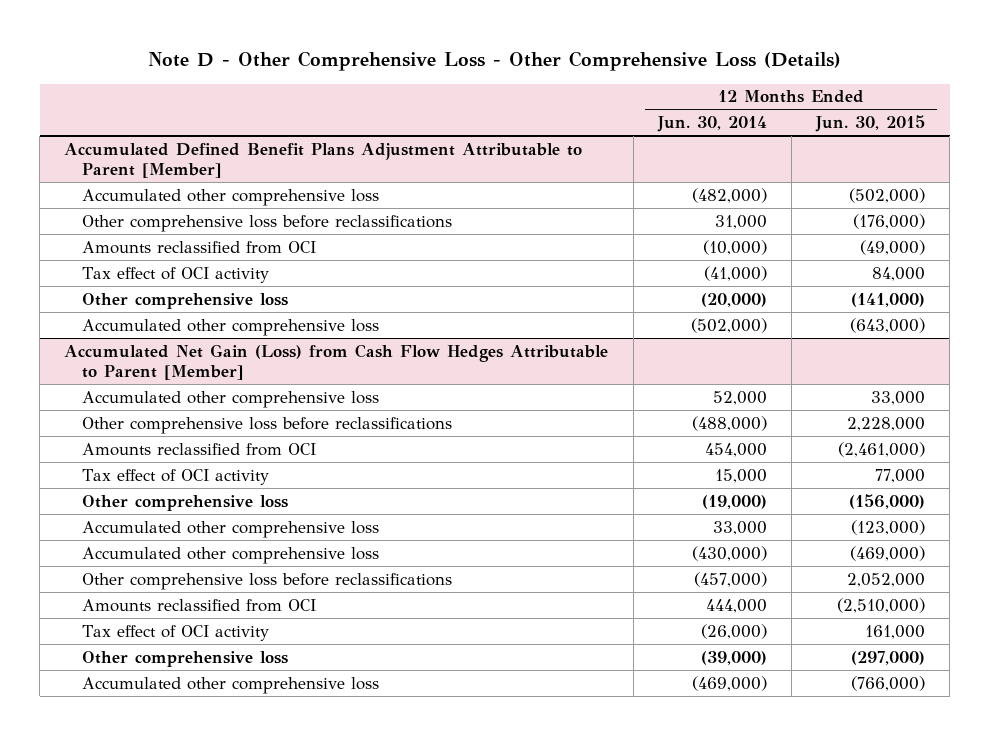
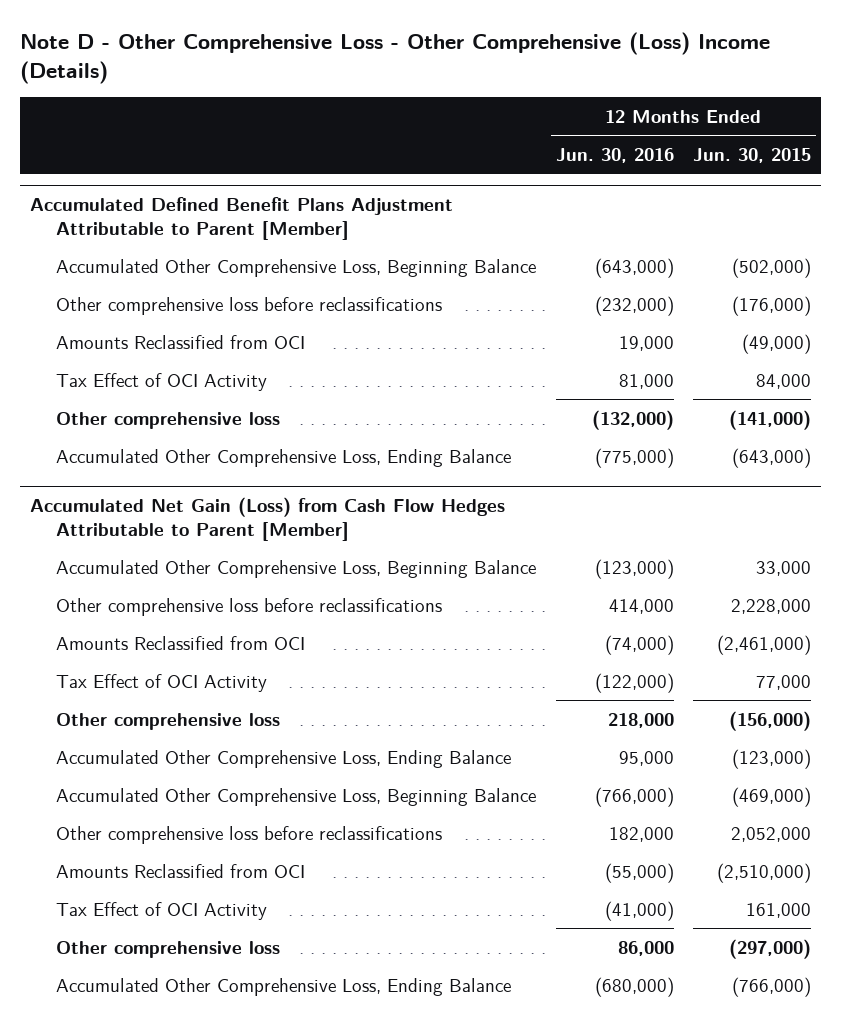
[147,51,841,72] Note D - Other Comprehensive Loss - Other Comprehensive Loss (Details) -> [20,32,771,85] Note D - Other Comprehensive Loss - Other Comprehensive (Loss) Income (Details)
[656,116,767,133] Jun. 30, 2014 -> none
none -> [555,147,674,163] Jun. 30, 2016
[82,188,380,206] Accumulated other comprehensive loss -> [56,258,537,277] Accumulated Other Comprehensive Loss, Beginning Balance
[82,240,317,254] Amounts reclassified from OCI -> [56,334,306,349] Amounts Reclassified from OCI
[82,266,270,283] Tax effect of OCI activity -> [56,372,268,391] Tax Effect of OCI Activity
[82,318,380,336] Accumulated other comprehensive loss -> [56,448,512,467] Accumulated Other Comprehensive Loss, Ending Balance
[82,390,380,408] Accumulated other comprehensive loss -> [56,559,537,578] Accumulated Other Comprehensive Loss, Beginning Balance
[82,442,317,456] Amounts reclassified from OCI -> [56,635,306,650] Amounts Reclassified from OCI
[82,468,270,485] Tax effect of OCI activity -> [56,673,268,692] Tax Effect of OCI Activity
[82,520,380,538] Accumulated other comprehensive loss -> [56,749,512,768] Accumulated Other Comprehensive Loss, Ending Balance
[82,546,380,564] Accumulated other comprehensive loss -> [56,787,537,806] Accumulated Other Comprehensive Loss, Beginning Balance
[82,598,317,612] Amounts reclassified from OCI -> [56,863,306,878] Amounts Reclassified from OCI
[82,624,270,641] Tax effect of OCI activity -> [56,901,268,920] Tax Effect of OCI Activity
[82,676,380,694] Accumulated other comprehensive loss -> [56,977,512,996] Accumulated Other Comprehensive Loss, Ending Balance

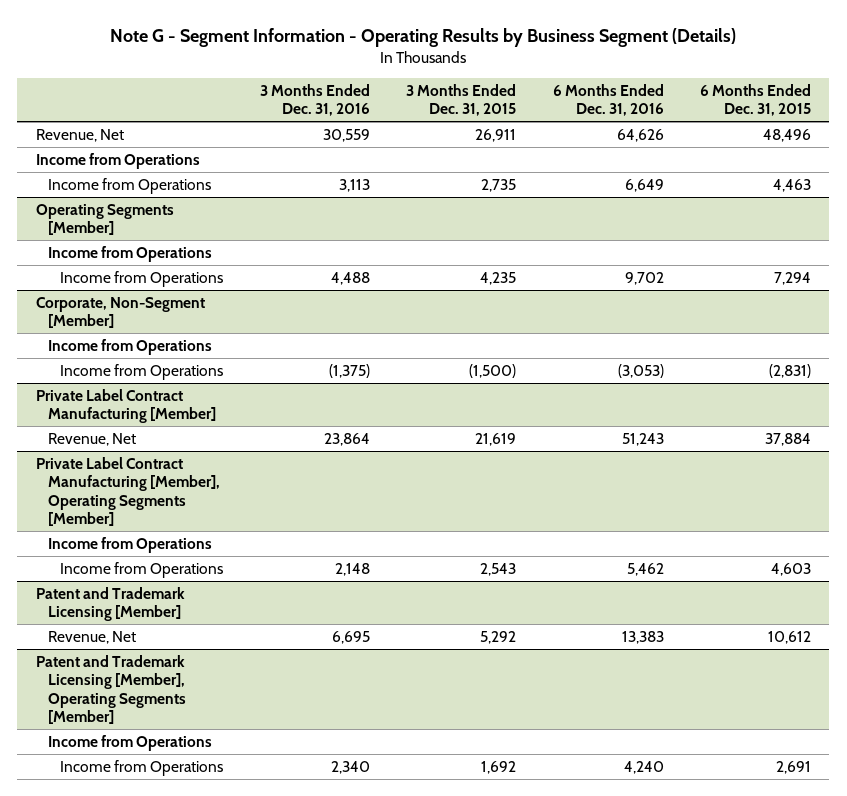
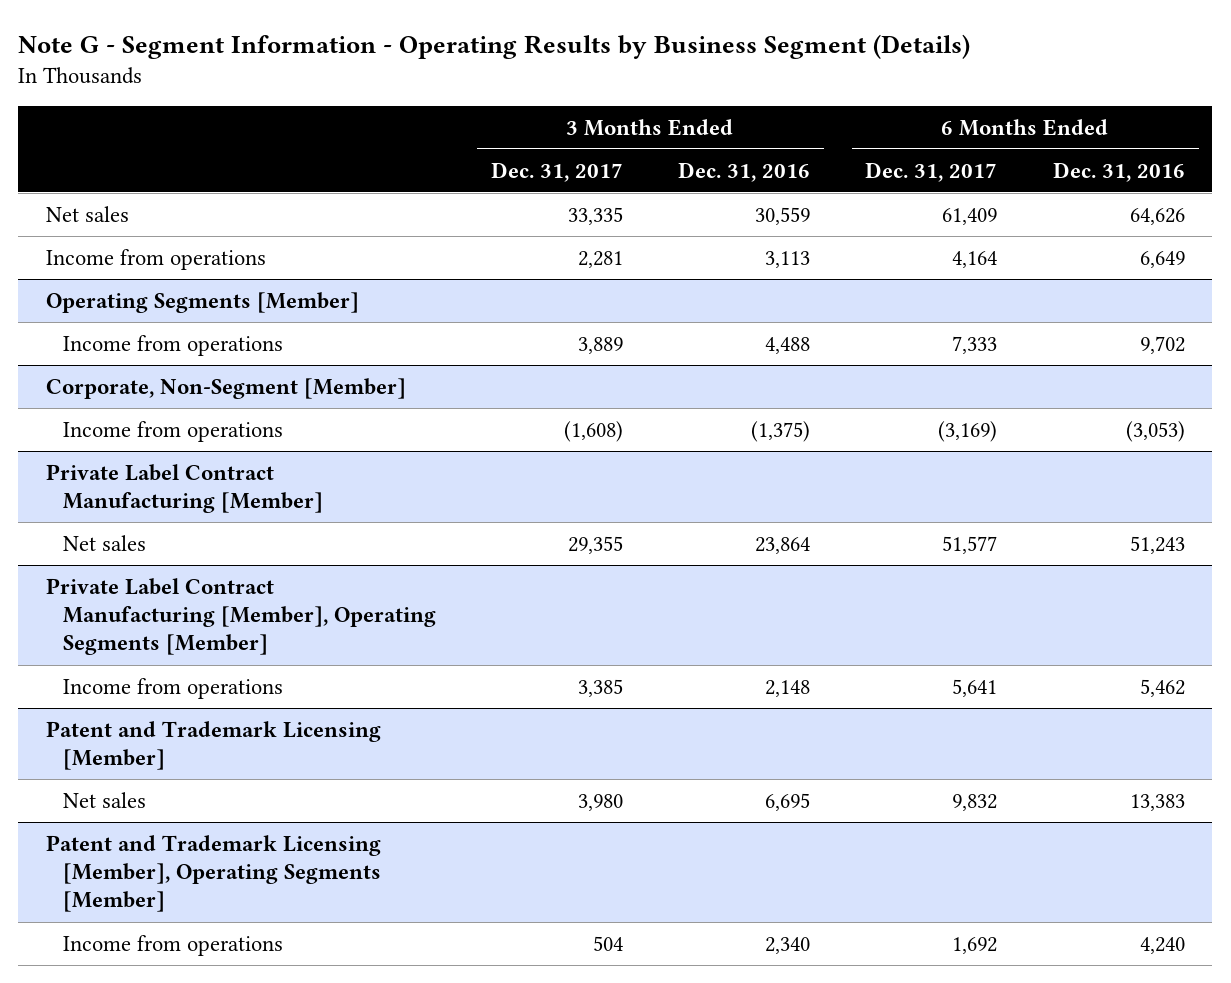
[406,83,517,117] 3 Months Ended Dec. 31, 2015 -> none
[700,83,812,117] 6 Months Ended Dec. 31, 2015 -> none
none -> [490,161,623,182] Dec. 31, 2017
none -> [865,161,998,182] Dec. 31, 2017
[35,152,200,169] Income from Operations -> none
[35,128,124,142] Revenue, Net -> [46,205,130,222] Net sales
[48,177,212,194] Income from Operations -> [46,248,267,270] Income from operations
[48,245,213,262] Income from Operations -> none
[60,270,224,287] Income from Operations -> [62,334,283,356] Income from operations
[48,338,213,355] Income from Operations -> none
[60,363,224,380] Income from Operations -> [62,420,283,442] Income from operations
[48,432,137,446] Revenue, Net -> [62,534,146,551] Net sales
[48,536,213,553] Income from Operations -> none
[60,561,224,578] Income from Operations -> [62,677,283,699] Income from operations
[48,630,137,644] Revenue, Net -> [62,791,146,808] Net sales
[48,734,213,751] Income from Operations -> none
[60,759,224,776] Income from Operations -> [62,934,283,956] Income from operations

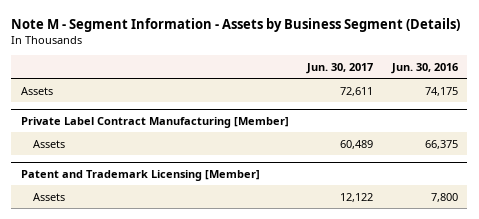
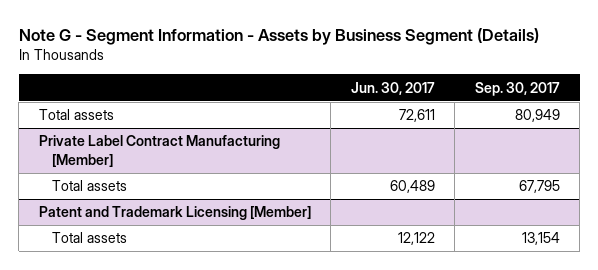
[11,17,461,32] Note M - Segment Information - Assets by Business Segment (Details) -> [18,27,539,45] Note G - Segment Information - Assets by Business Segment (Details)
[391,62,459,74] Jun. 30, 2016 -> none
none -> [474,81,560,96] Sep. 30, 2017
[20,86,53,95] Assets -> [38,109,114,121] Total assets
[33,139,66,148] Assets -> [52,180,128,192] Total assets
[33,192,66,201] Assets -> [52,232,128,244] Total assets

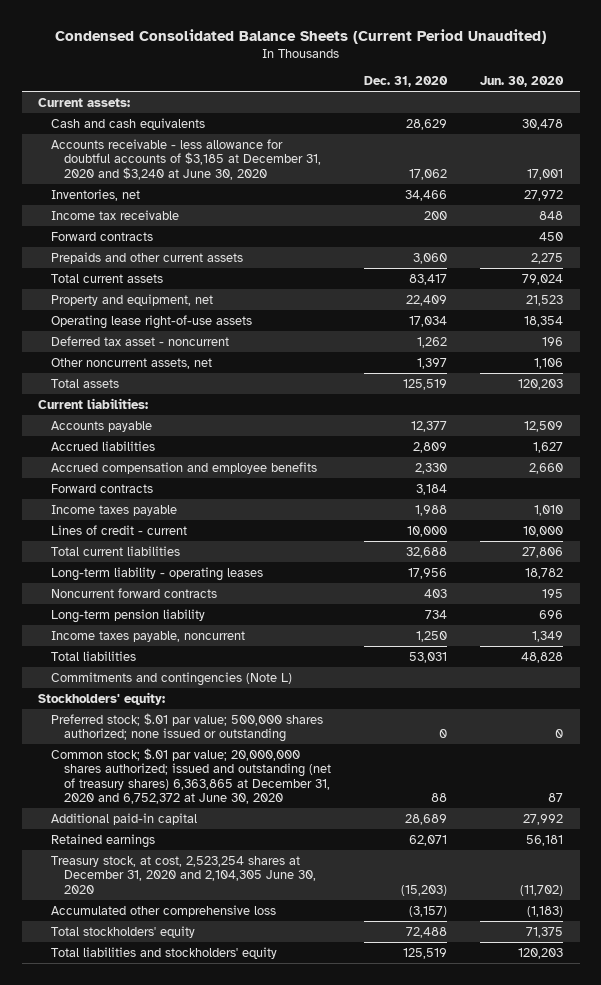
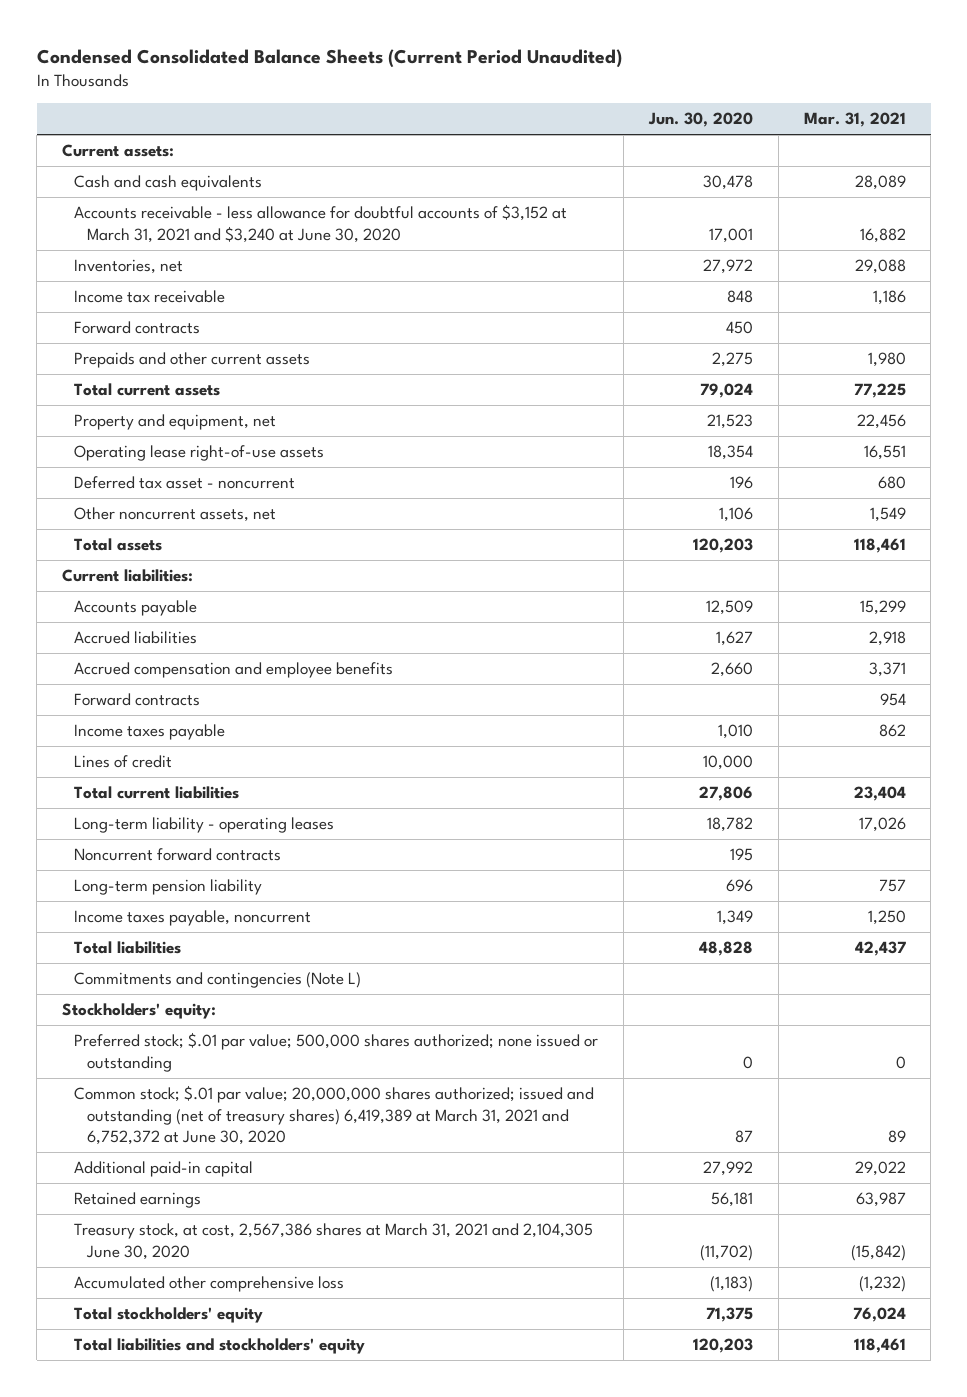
[364,76,449,88] Dec. 31, 2020 -> none
none -> [803,111,906,127] Mar. 31, 2021
[51,138,322,180] Accounts receivable - less allowance for doubtful accounts of $3,185 at December 31, 2020 and $3,240 at June 30, 2020 -> [74,204,568,243] Accounts receivable - less allowance for doubtful accounts of $3,152 at March 31, 2021 and $3,240 at June 30, 2020
[51,524,188,535] Lines of credit - current -> [74,755,173,769] Lines of credit
[51,747,332,805] Common stock; $.01 par value; 20,000,000 shares authorized; issued and outstanding (net of treasury shares) 6,363,865 at December 31, 2020 and 6,752,372 at June 30, 2020 -> [74,1085,595,1145] Common stock; $.01 par value; 20,000,000 shares authorized; issued and outstanding (net of treasury shares) 6,419,389 at March 31, 2021 and 6,752,372 at June 30, 2020
[51,855,317,894] Treasury stock, at cost, 2,523,254 shares at December 31, 2020 and 2,104,305 June 30, 2020 -> [74,1223,594,1260] Treasury stock, at cost, 2,567,386 shares at March 31, 2021 and 2,104,305 June 30, 2020

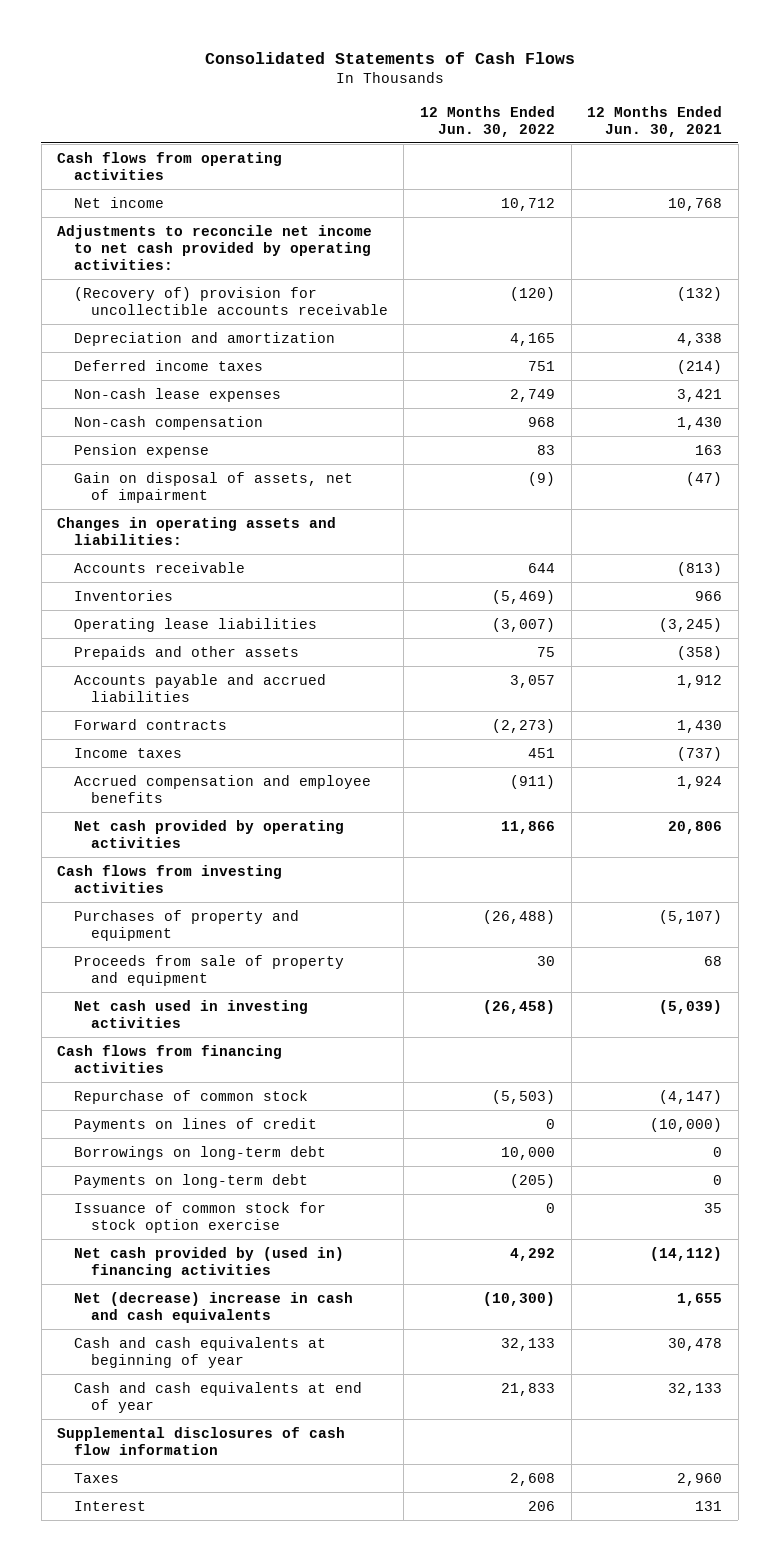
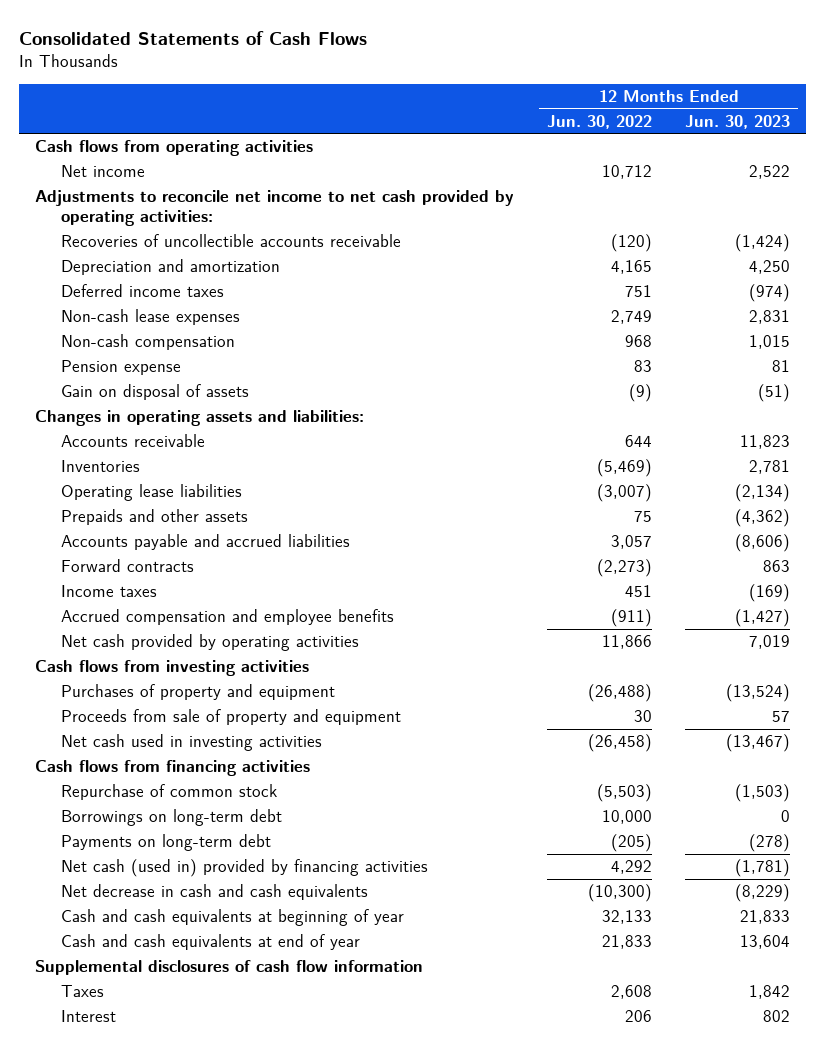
[587,105,723,137] 12 Months Ended Jun. 30, 2021 -> none
none -> [685,114,791,129] Jun. 30, 2023
[73,286,388,315] (Recovery of) provision for uncollectible accounts receivable -> [61,234,402,248] Recoveries of uncollectible accounts receivable
[73,471,353,503] Gain on disposal of assets, net of impairment -> [61,384,250,401] Gain on disposal of assets
[73,1117,317,1132] Payments on lines of credit -> none
[73,1201,326,1233] Issuance of common stock for stock option exercise -> none
[73,1246,344,1278] Net cash provided by (used in) financing activities -> [61,859,429,878] Net cash (used in) provided by financing activities
[73,1291,353,1323] Net (decrease) increase in cash and cash equivalents -> [61,884,369,901] Net decrease in cash and cash equivalents

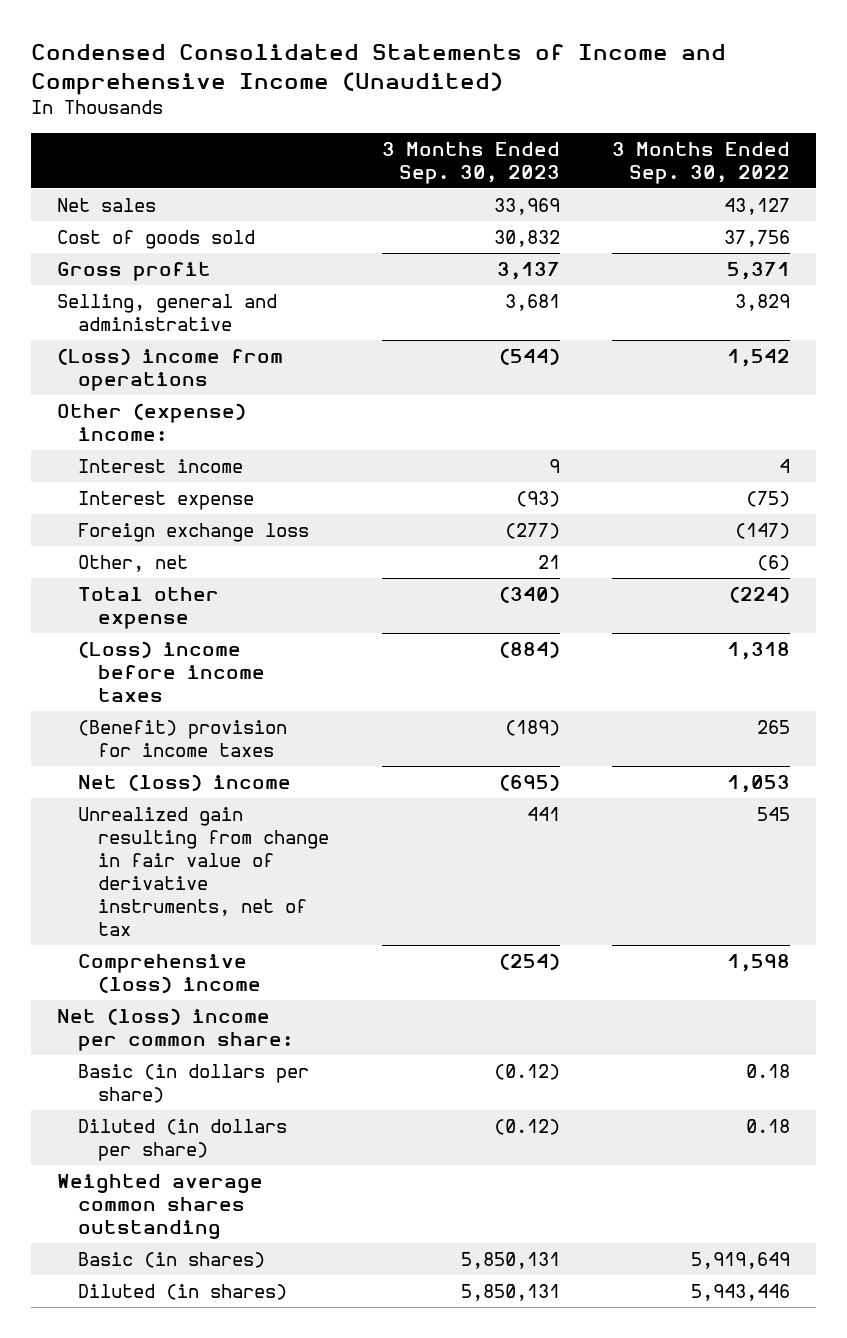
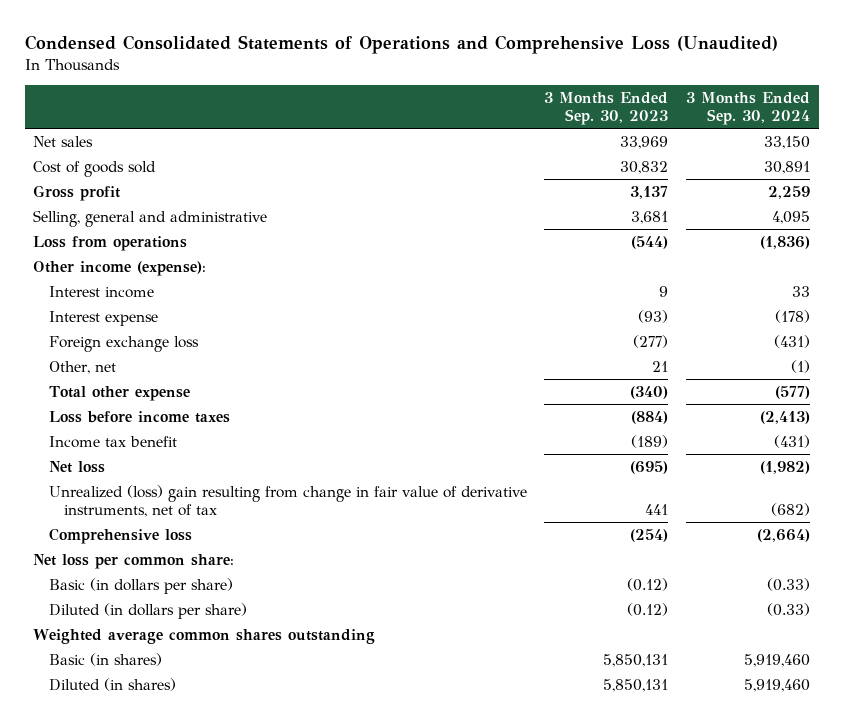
[30,43,726,95] Condensed Consolidated Statements of Income and Comprehensive Income (Unaudited) -> [24,34,778,54] Condensed Consolidated Statements of Operations and Comprehensive Loss (Unaudited)
[612,141,791,184] 3 Months Ended Sep. 30, 2022 -> none
none -> [686,92,811,125] 3 Months Ended Sep. 30, 2024
[57,348,284,391] (Loss) income from operations -> [33,236,188,252] Loss from operations
[57,403,247,441] Other (expense) income: -> [33,261,207,277] Other income (expense):
[77,641,265,702] (Loss) income before income taxes -> [48,411,230,424] Loss before income taxes
[77,720,287,757] (Benefit) provision for income taxes -> [48,436,177,449] Income tax benefit
[77,774,291,792] Net (loss) income -> [48,461,105,474] Net loss
[77,807,329,936] Unrealized gain resulting from change in fair value of derivative instruments, net of tax -> [48,485,527,517] Unrealized (loss) gain resulting from change in fair value of derivative instruments, net of tax
[77,954,261,993] Comprehensive (loss) income -> [48,528,192,545] Comprehensive loss
[57,1008,293,1051] Net (loss) income per common share: -> [33,554,235,570] Net loss per common share:

